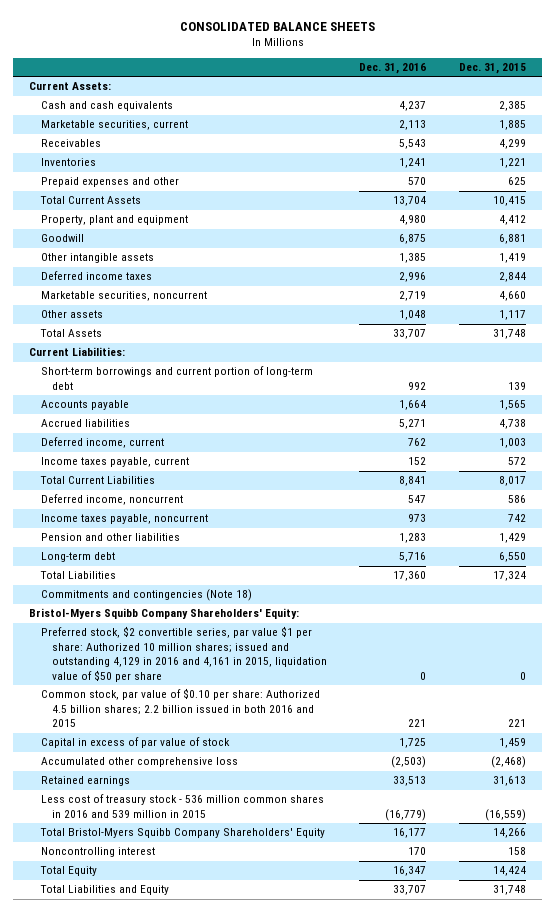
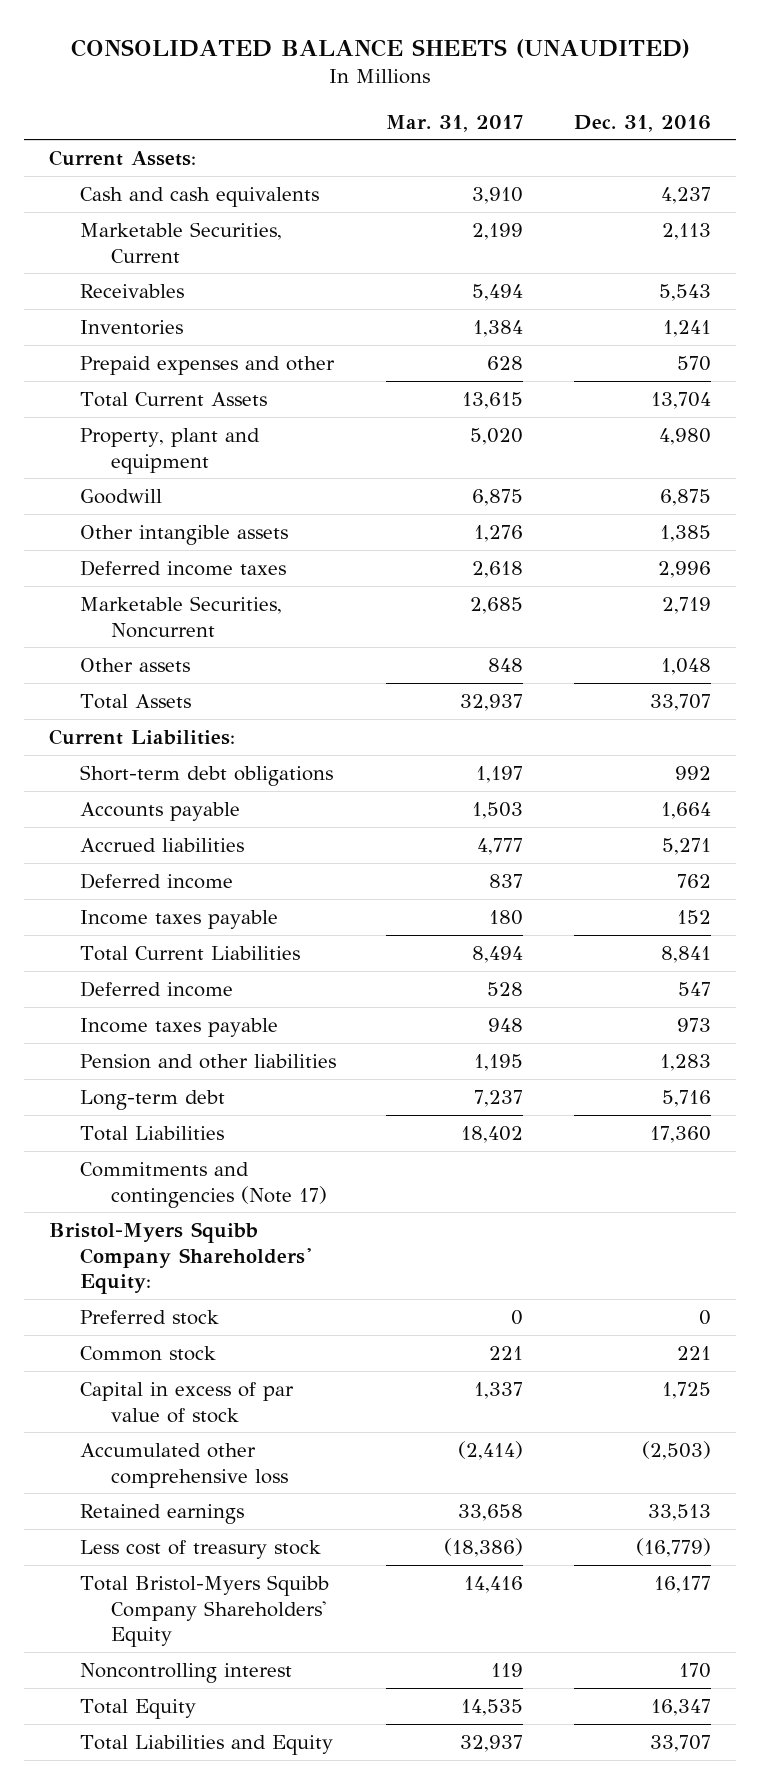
[179,21,375,31] CONSOLIDATED BALANCE SHEETS -> [71,38,691,58] CONSOLIDATED BALANCE SHEETS (UNAUDITED)
[458,63,526,75] Dec. 31, 2015 -> none
none -> [386,114,524,132] Mar. 31, 2017
[40,120,188,131] Marketable securities, current -> [79,221,282,263] Marketable Securities, Current
[40,291,207,302] Marketable securities, noncurrent -> [79,595,282,638] Marketable Securities, Noncurrent
[40,366,313,390] Short-term borrowings and current portion of long-term debt -> [79,764,333,786] Short-term debt obligations
[40,437,164,449] Deferred income, current -> [79,872,233,889] Deferred income
[40,457,189,468] Income taxes payable, current -> [79,909,278,929] Income taxes payable
[40,494,183,506] Deferred income, noncurrent -> [79,980,233,997] Deferred income
[40,514,208,525] Income taxes payable, noncurrent -> [79,1017,278,1037] Income taxes payable
[40,589,252,602] Commitments and contingencies (Note 18) -> [79,1161,327,1208] Commitments and contingencies (Note 17)
[40,626,327,683] Preferred stock, $2 convertible series, par value $1 per share: Authorized 10 million shares; issued and outstanding 4,129 in 2016 and 4,161 in 2015, liquidation value of $50 per share -> [79,1309,219,1325] Preferred stock
[40,688,320,728] Common stock, par value of $0.10 per share: Authorized 4.5 billion shares; 2.2 billion issued in both 2016 and 2015 -> [79,1345,216,1361] Common stock
[40,794,324,818] Less cost of treasury stock - 536 million common shares in 2016 and 539 million in 2015 -> [79,1539,321,1559] Less cost of treasury stock

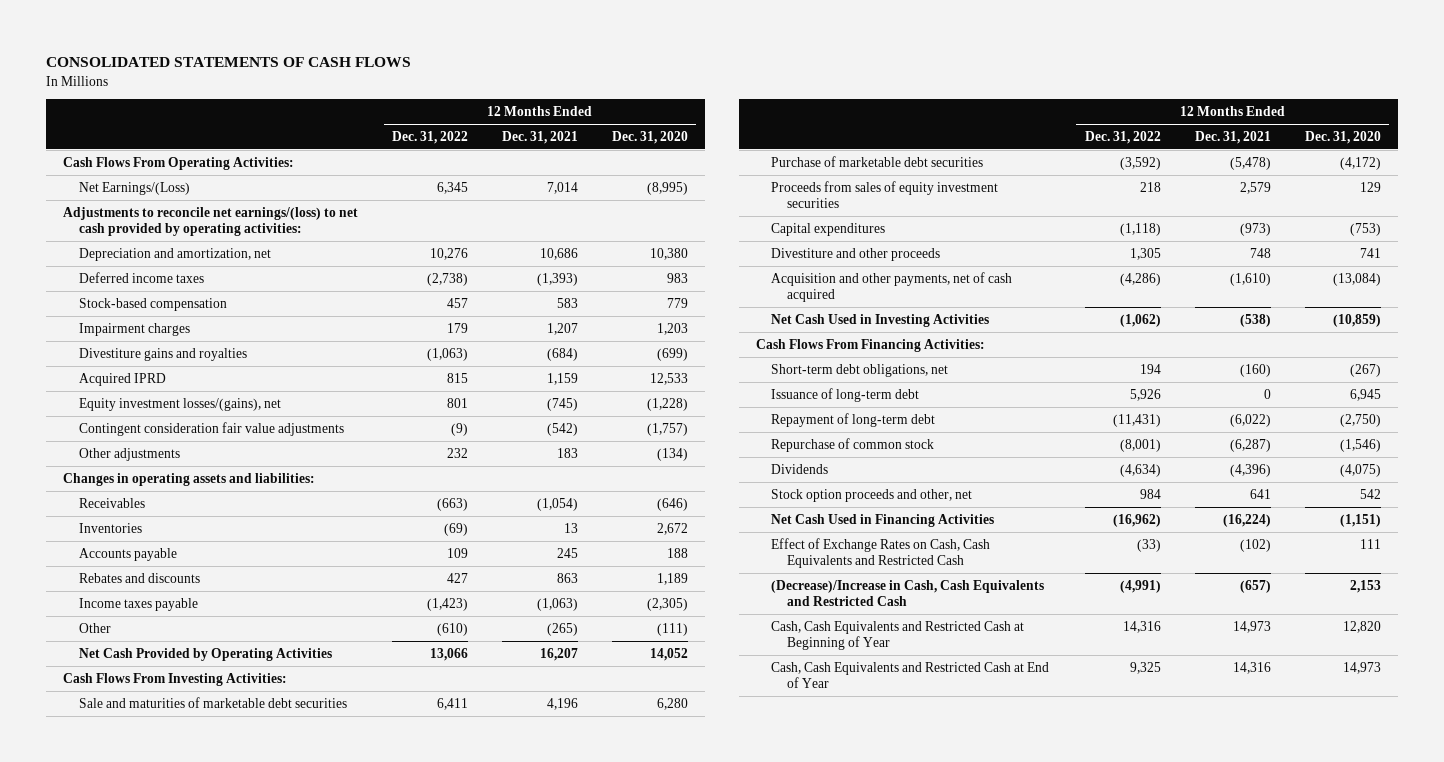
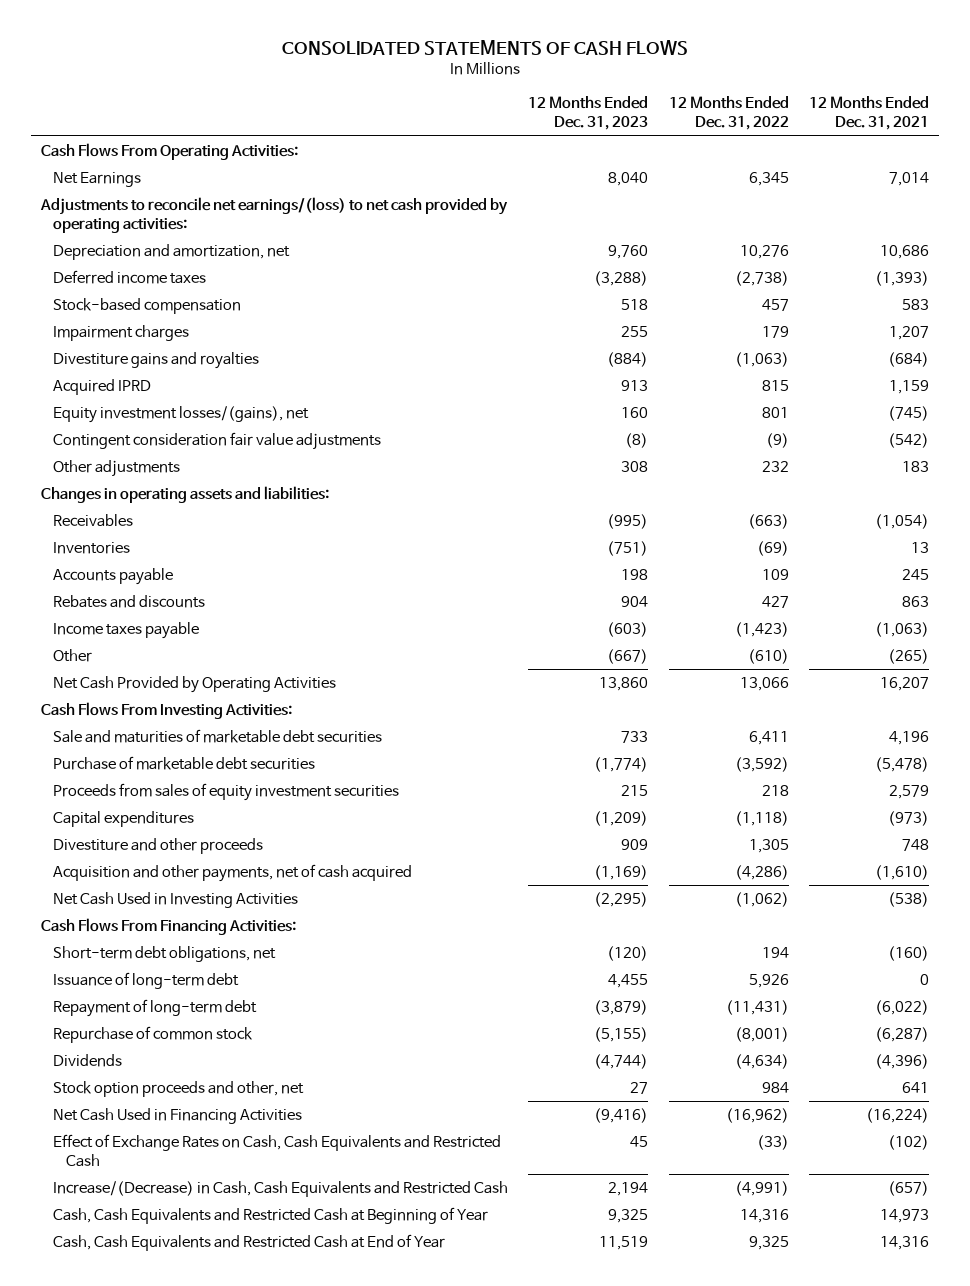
[611,130,688,144] Dec. 31, 2020 -> none
none -> [528,96,649,131] 12 Months Ended Dec. 31, 2023
[78,181,190,195] Net Earnings/(Loss) -> [53,172,142,188] Net Earnings
[771,579,1045,606] (Decrease)/Increase in Cash, Cash Equivalents and Restricted Cash -> [53,1181,509,1198] Increase/(Decrease) in Cash, Cash Equivalents and Restricted Cash

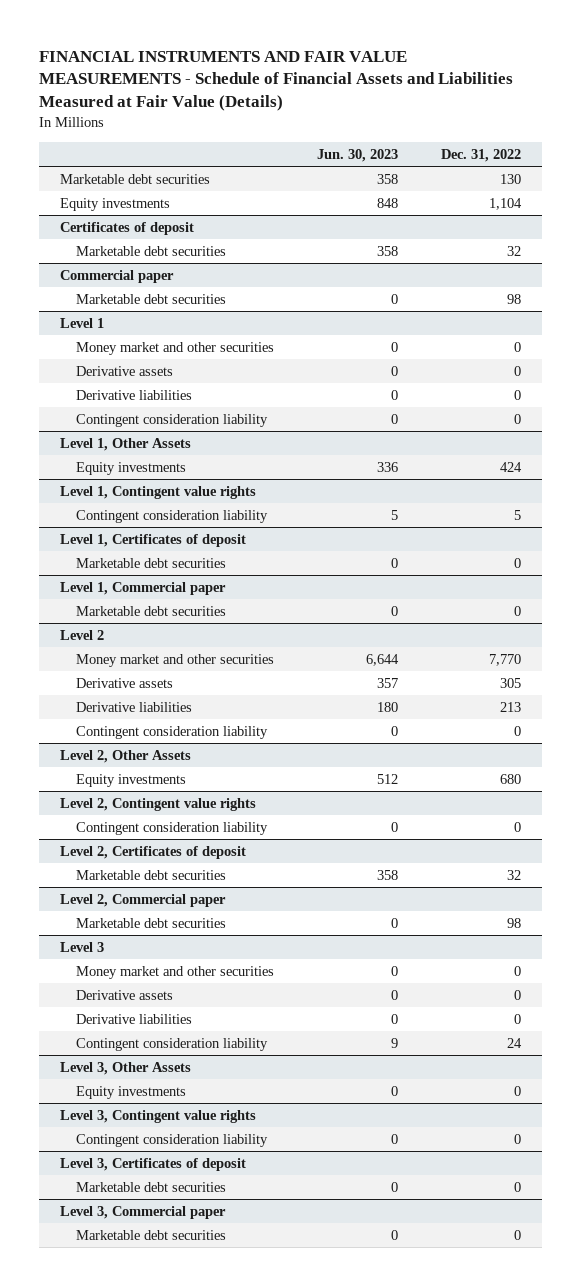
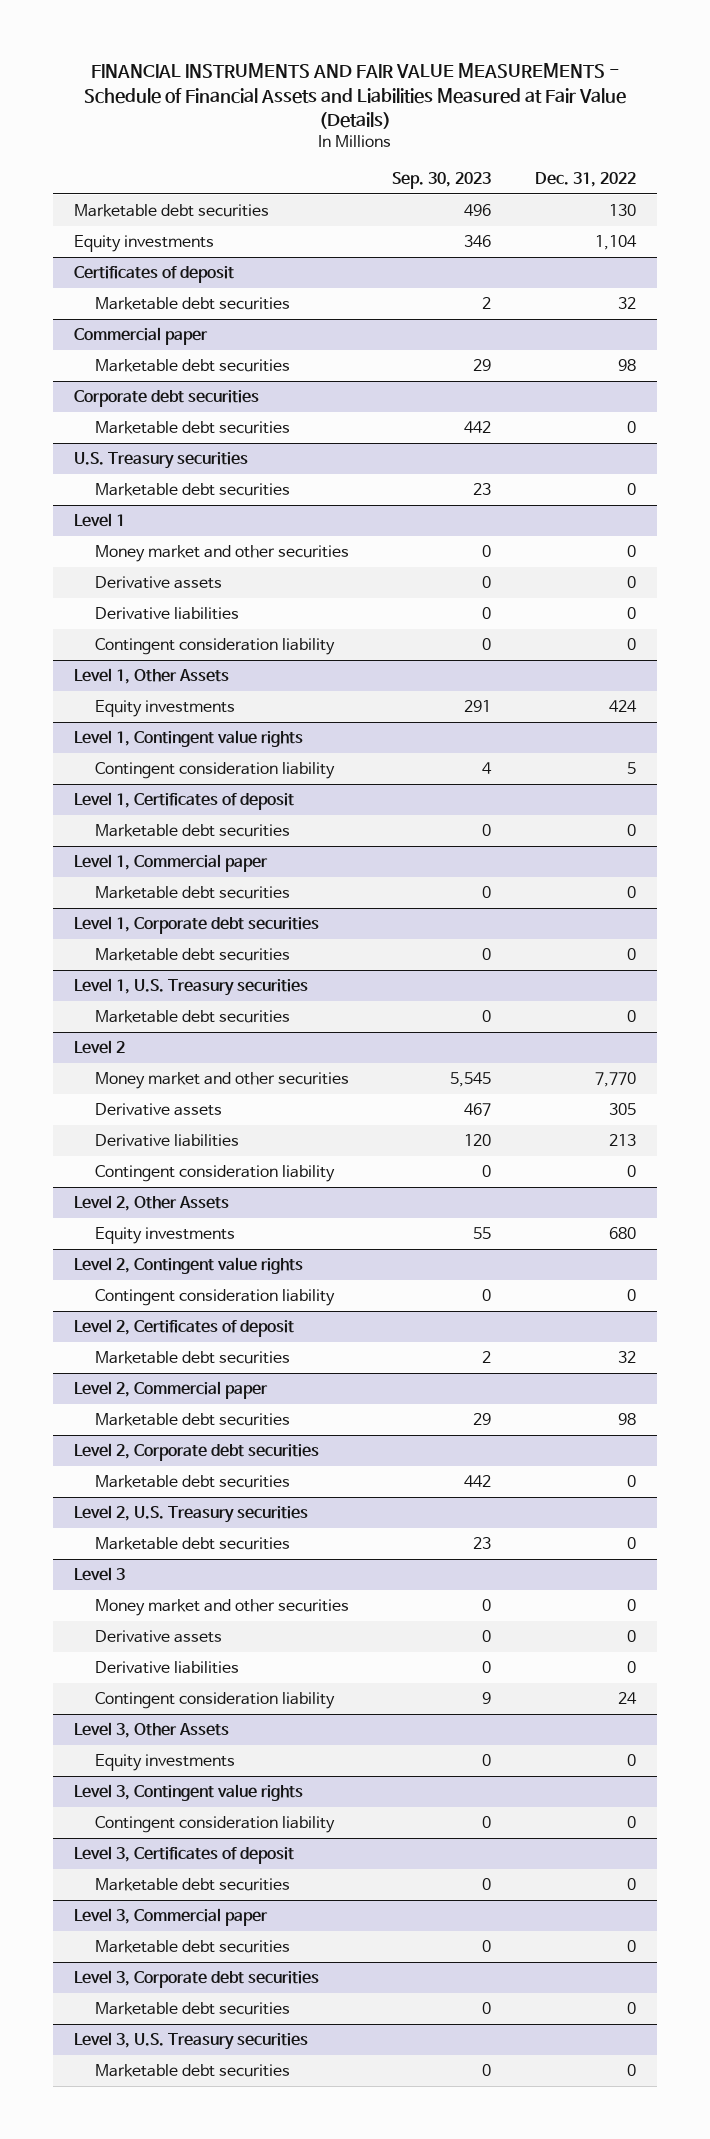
[316,148,398,162] Jun. 30, 2023 -> none
none -> [392,172,492,190] Sep. 30, 2023
none -> [74,390,260,408] Corporate debt securities
none -> [94,421,290,435] Marketable debt securities
none -> [74,452,249,470] U.S. Treasury securities
none -> [94,483,290,497] Marketable debt securities
none -> [74,916,320,935] Level 1, Corporate debt securities
none -> [94,948,290,962] Marketable debt securities
none -> [74,978,309,997] Level 1, U.S. Treasury securities
none -> [94,1010,290,1024] Marketable debt securities
none -> [74,1443,320,1462] Level 2, Corporate debt securities
none -> [94,1475,290,1489] Marketable debt securities
none -> [74,1505,309,1524] Level 2, U.S. Treasury securities
none -> [94,1537,290,1551] Marketable debt securities
none -> [74,1970,320,1989] Level 3, Corporate debt securities
none -> [94,2002,290,2016] Marketable debt securities
none -> [74,2032,309,2051] Level 3, U.S. Treasury securities
none -> [94,2064,290,2078] Marketable debt securities

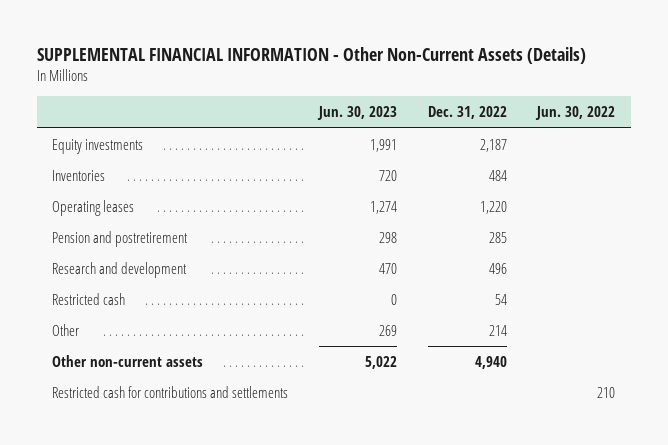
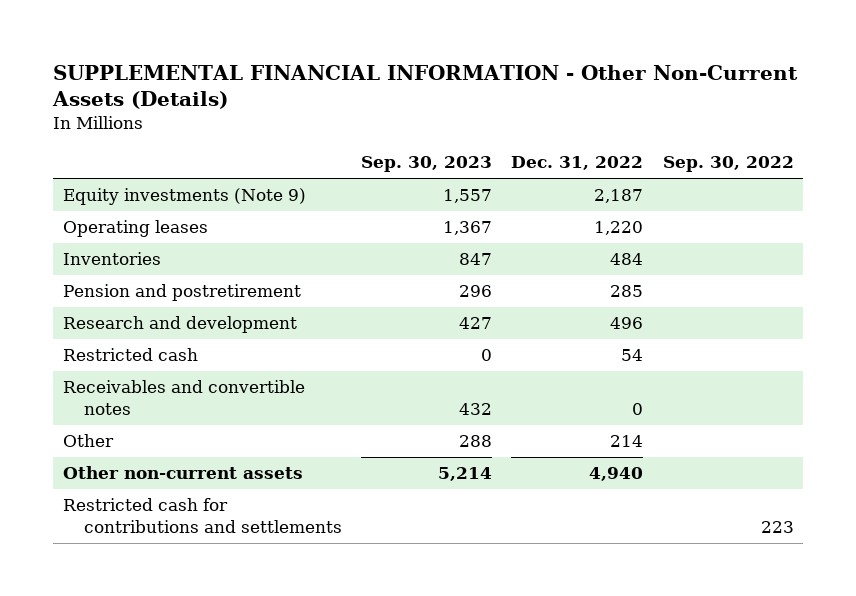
[317,106,398,121] Jun. 30, 2023 -> none
[535,106,616,121] Jun. 30, 2022 -> none
none -> [361,156,493,173] Sep. 30, 2023
none -> [662,156,794,173] Sep. 30, 2022
[52,139,144,155] Equity investments -> [62,188,306,206] Equity investments (Note 9)
[52,170,106,182] Inventories -> [62,252,161,266] Inventories
none -> [62,380,305,415] Receivables and convertible notes

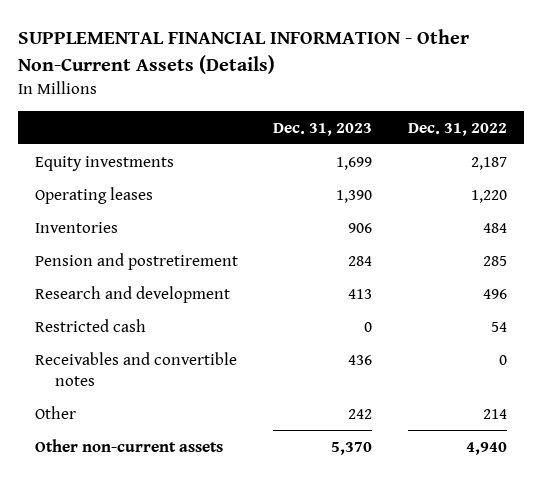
[361,156,493,173] Sep. 30, 2023 -> none
[662,156,794,173] Sep. 30, 2022 -> none
none -> [273,122,373,136] Dec. 31, 2023
[62,188,306,206] Equity investments (Note 9) -> [35,155,175,171] Equity investments
[62,498,343,533] Restricted cash for contributions and settlements -> none

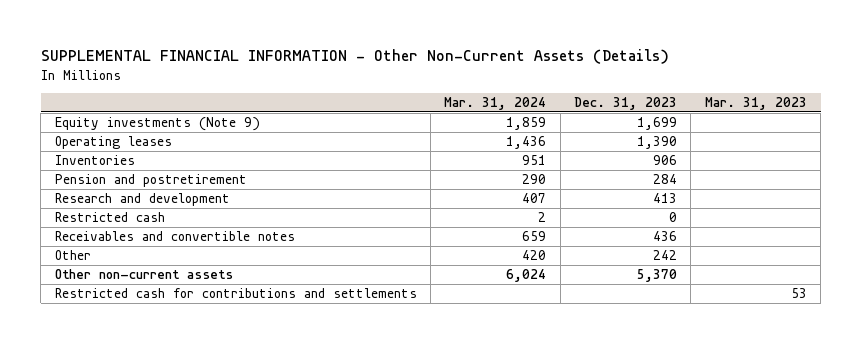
[407,122,507,136] Dec. 31, 2022 -> none
none -> [444,96,547,110] Mar. 31, 2024
none -> [704,96,807,110] Mar. 31, 2023
[35,155,175,171] Equity investments -> [54,117,260,132] Equity investments (Note 9)
none -> [54,288,417,299] Restricted cash for contributions and settlements

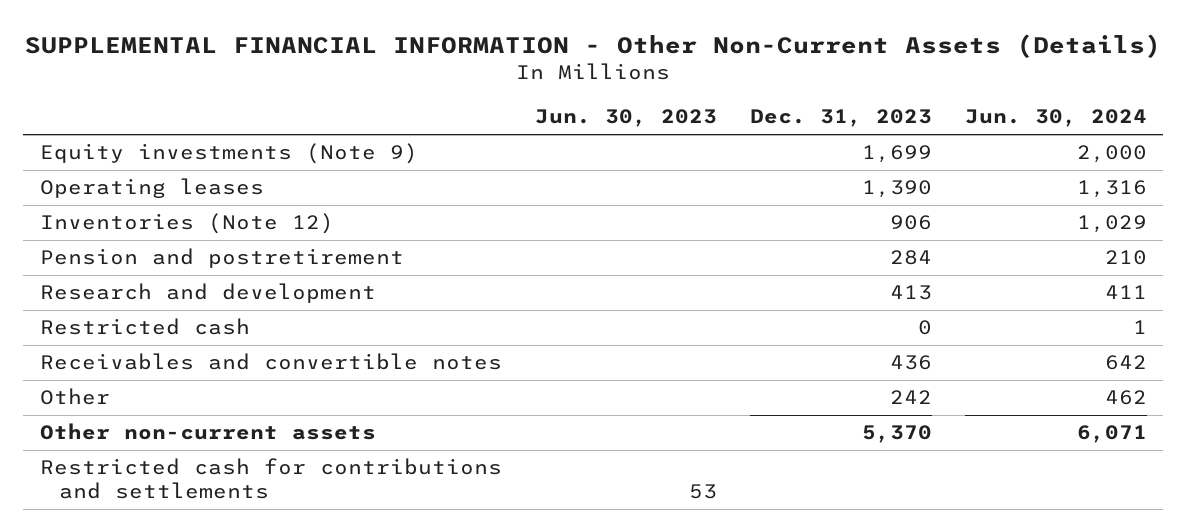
[444,96,547,110] Mar. 31, 2024 -> none
[704,96,807,110] Mar. 31, 2023 -> none
none -> [534,109,717,128] Jun. 30, 2023
none -> [964,109,1147,128] Jun. 30, 2024
[54,155,135,166] Inventories -> [39,213,334,235] Inventories (Note 12)

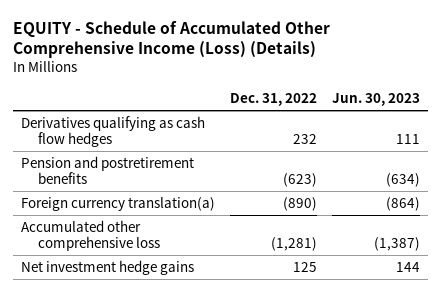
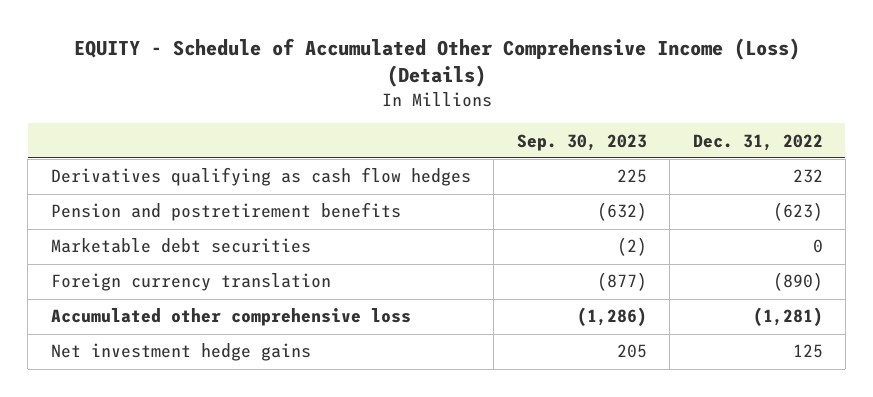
[332,92,421,106] Jun. 30, 2023 -> none
none -> [516,133,647,151] Sep. 30, 2023
none -> [50,238,311,254] Marketable debt securities
[20,197,215,212] Foreign currency translation(a) -> [50,273,331,292] Foreign currency translation

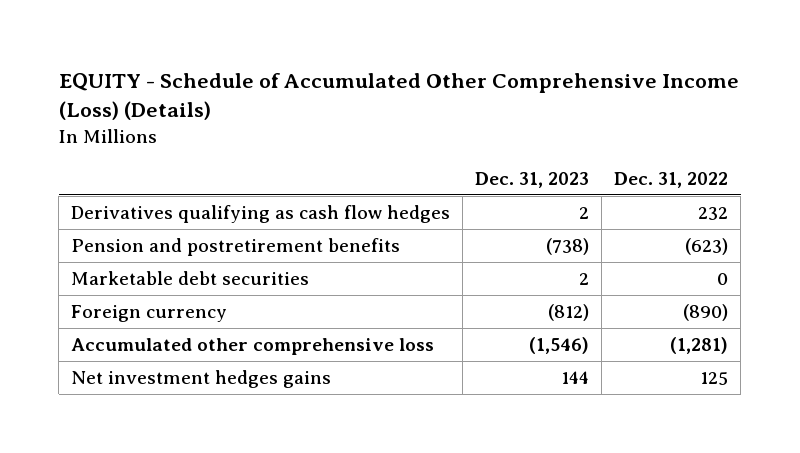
[516,133,647,151] Sep. 30, 2023 -> none
none -> [475,171,590,188] Dec. 31, 2023
[50,273,331,292] Foreign currency translation -> [71,305,228,323] Foreign currency
[50,343,311,362] Net investment hedge gains -> [71,370,332,389] Net investment hedges gains

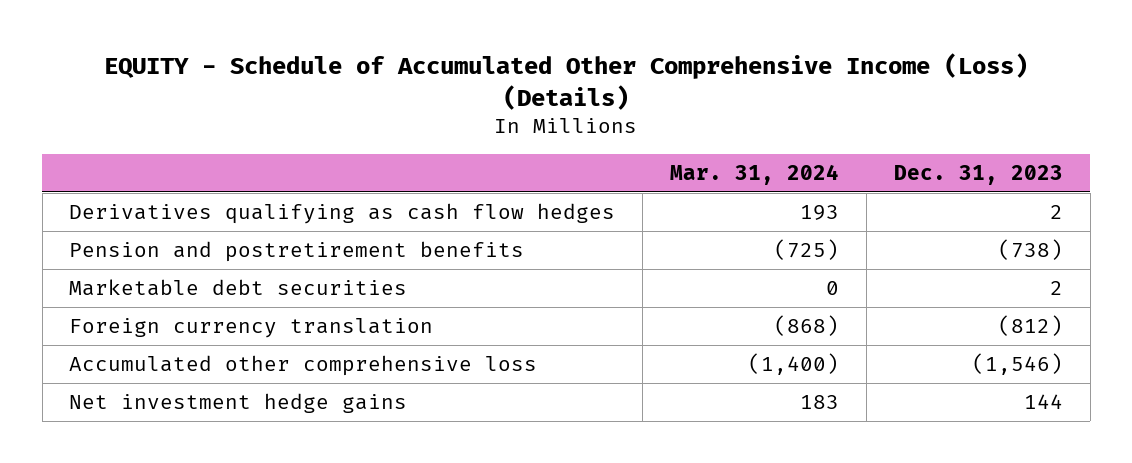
[614,171,729,188] Dec. 31, 2022 -> none
none -> [670,163,840,185] Mar. 31, 2024
[71,305,228,323] Foreign currency -> [69,318,434,339] Foreign currency translation
[71,370,332,389] Net investment hedges gains -> [69,393,408,414] Net investment hedge gains

